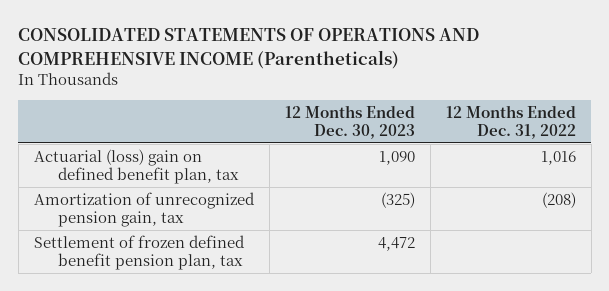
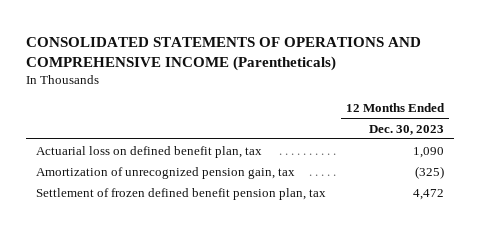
[445,105,576,139] 12 Months Ended Dec. 31, 2022 -> none
[33,149,239,184] Actuarial (loss) gain on defined benefit plan, tax -> [36,145,263,158] Actuarial loss on defined benefit plan, tax

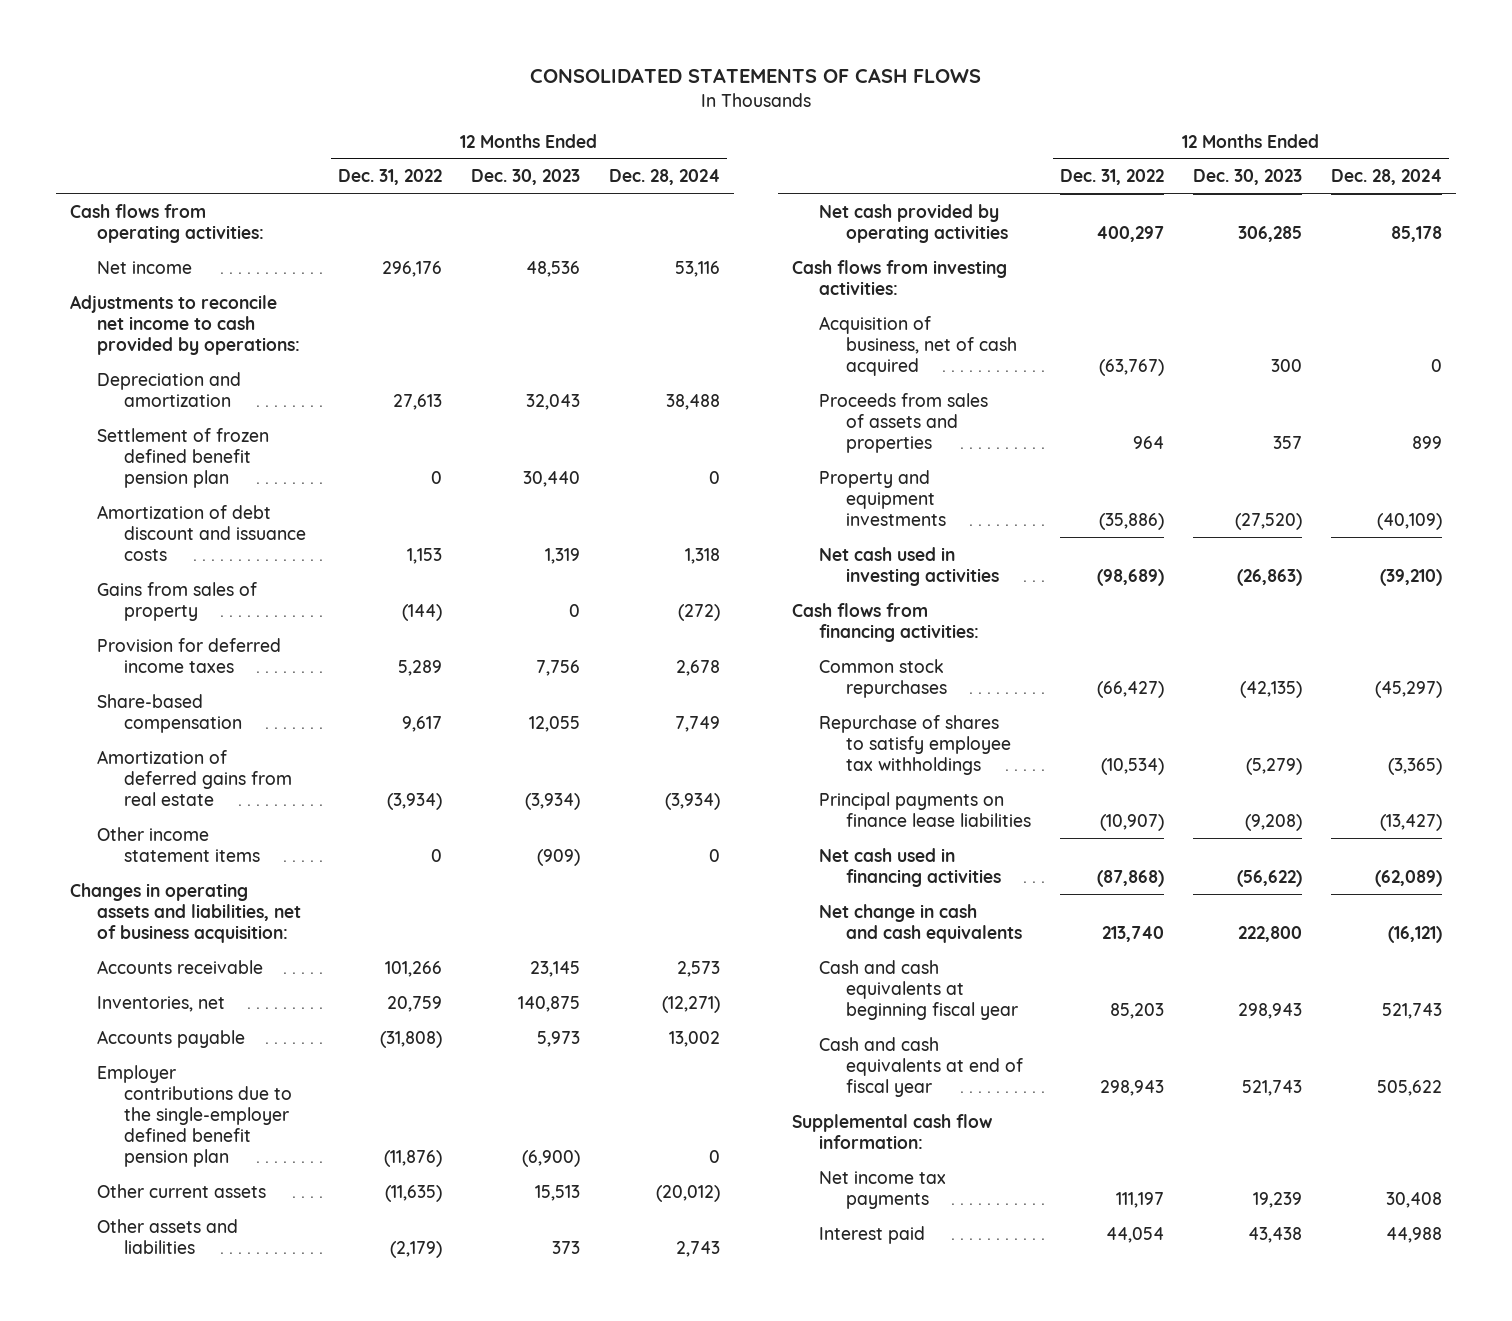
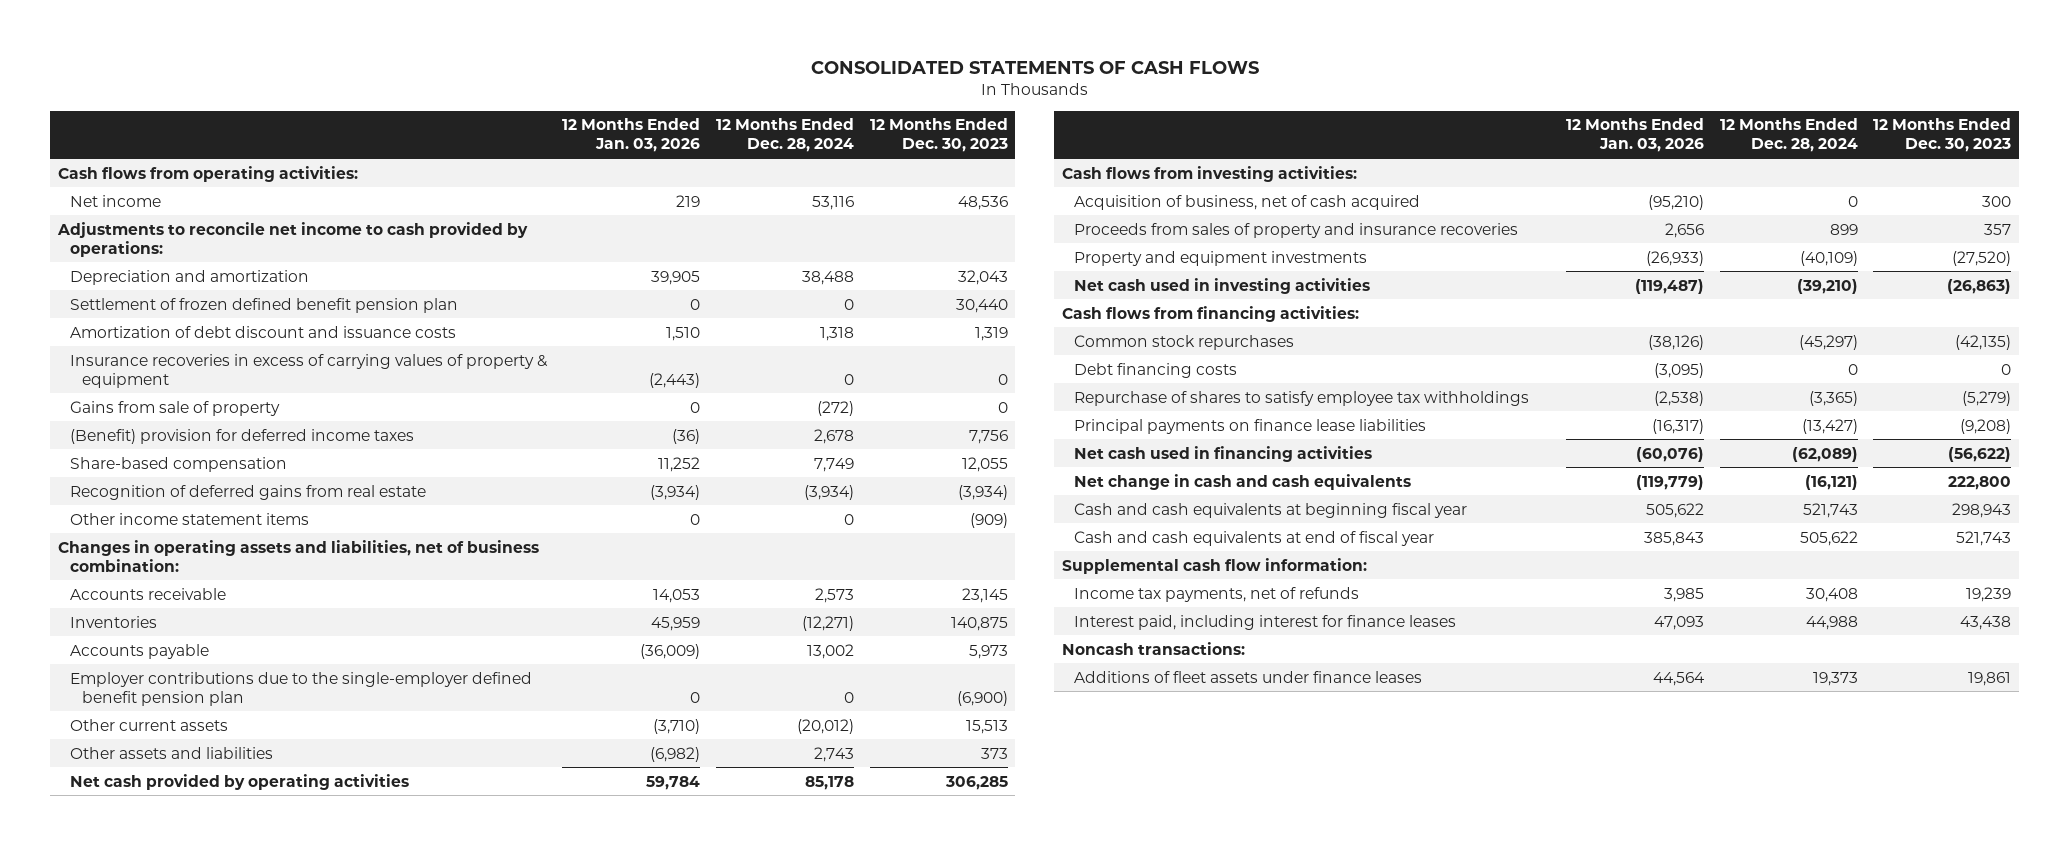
[337,169,442,186] Dec. 31, 2022 -> none
none -> [562,118,701,153] 12 Months Ended Jan. 03, 2026
none -> [69,353,548,388] Insurance recoveries in excess of carrying values of property & equipment
[97,581,258,621] Gains from sales of property -> [69,400,280,416] Gains from sale of property
[97,637,282,673] Provision for deferred income taxes -> [69,428,414,444] (Benefit) provision for deferred income taxes
[97,749,292,806] Amortization of deferred gains from real estate -> [69,484,426,500] Recognition of deferred gains from real estate
[70,882,302,943] Changes in operating assets and liabilities, net of business acquisition: -> [58,539,540,572] Changes in operating assets and liabilities, net of business combination:
[97,995,226,1012] Inventories, net -> [69,615,157,628] Inventories
[819,392,989,453] Proceeds from sales of assets and properties -> [1073,222,1518,238] Proceeds from sales of property and insurance recoveries
none -> [1073,362,1237,378] Debt financing costs
[819,1170,947,1209] Net income tax payments -> [1073,586,1359,602] Income tax payments, net of refunds
[819,1225,926,1244] Interest paid -> [1073,614,1456,630] Interest paid, including interest for finance leases
none -> [1061,641,1245,655] Noncash transactions:
none -> [1073,670,1422,683] Additions of fleet assets under finance leases

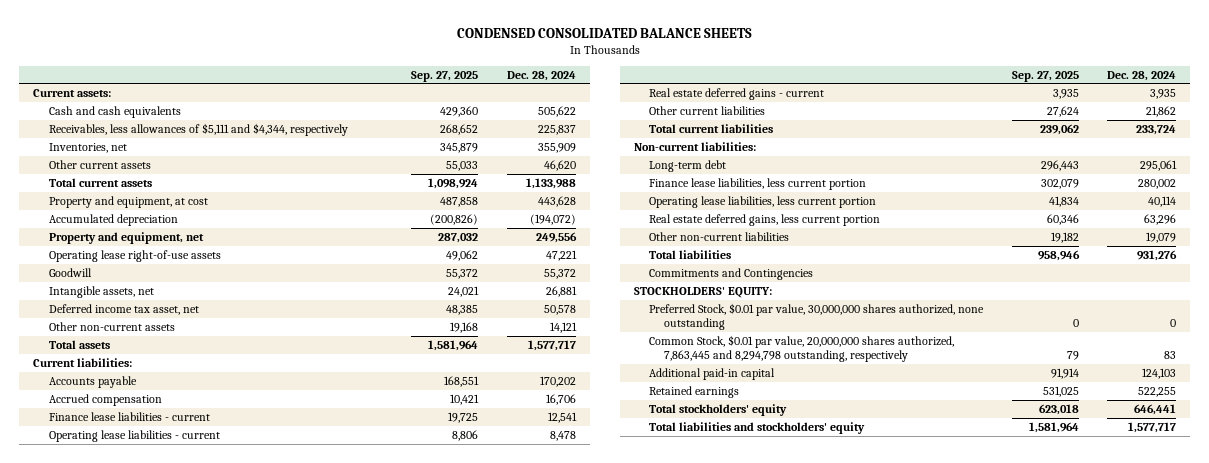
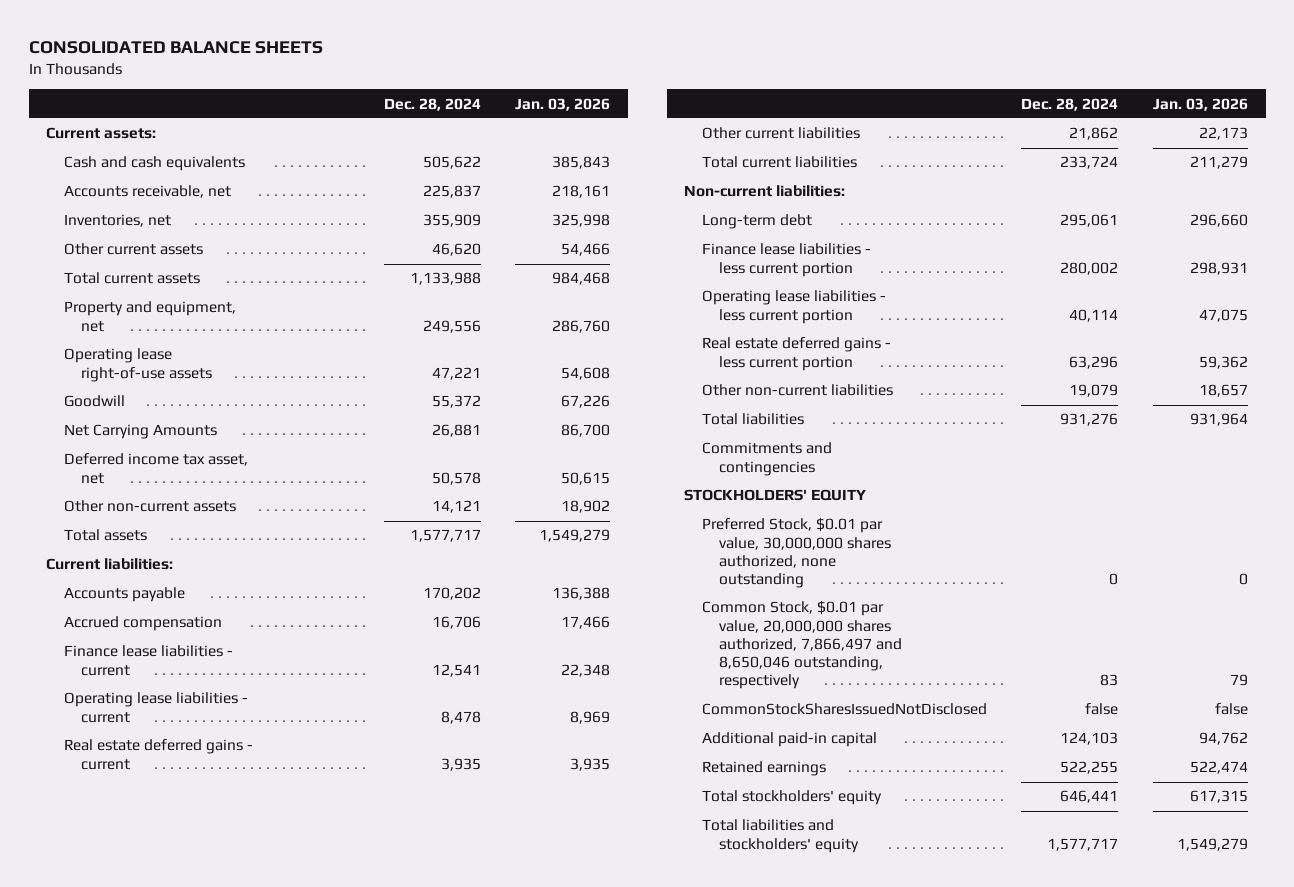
[456,27,752,38] CONDENSED CONSOLIDATED BALANCE SHEETS -> [28,40,323,54] CONSOLIDATED BALANCE SHEETS
[411,70,479,82] Sep. 27, 2025 -> none
none -> [515,97,611,111] Jan. 03, 2026
[48,122,348,136] Receivables, less allowances of $5,111 and $4,344, respectively -> [63,185,231,199] Accounts receivable, net
[48,195,208,208] Property and equipment, at cost -> none
[48,213,178,226] Accumulated depreciation -> none
[48,285,154,298] Intangible assets, net -> [63,424,217,440] Net Carrying Amounts
[649,177,867,190] Finance lease liabilities, less current portion -> [701,243,871,277] Finance lease liabilities - less current portion
[649,195,877,208] Operating lease liabilities, less current portion -> [701,290,886,324] Operating lease liabilities - less current portion
[649,213,881,226] Real estate deferred gains, less current portion -> [701,337,891,371] Real estate deferred gains - less current portion
[649,267,814,280] Commitments and Contingencies -> [701,442,832,476] Commitments and contingencies
[633,286,772,298] STOCKHOLDERS' EQUITY: -> [684,489,867,502] STOCKHOLDERS' EQUITY
[649,334,955,362] Common Stock, $0.01 par value, 20,000,000 shares authorized, 7,863,445 and 8,294,798 outstanding, respectively -> [701,601,903,690] Common Stock, $0.01 par value, 20,000,000 shares authorized, 7,866,497 and 8,650,046 outstanding, respectively
none -> [701,703,987,716] CommonStockSharesIssuedNotDisclosed

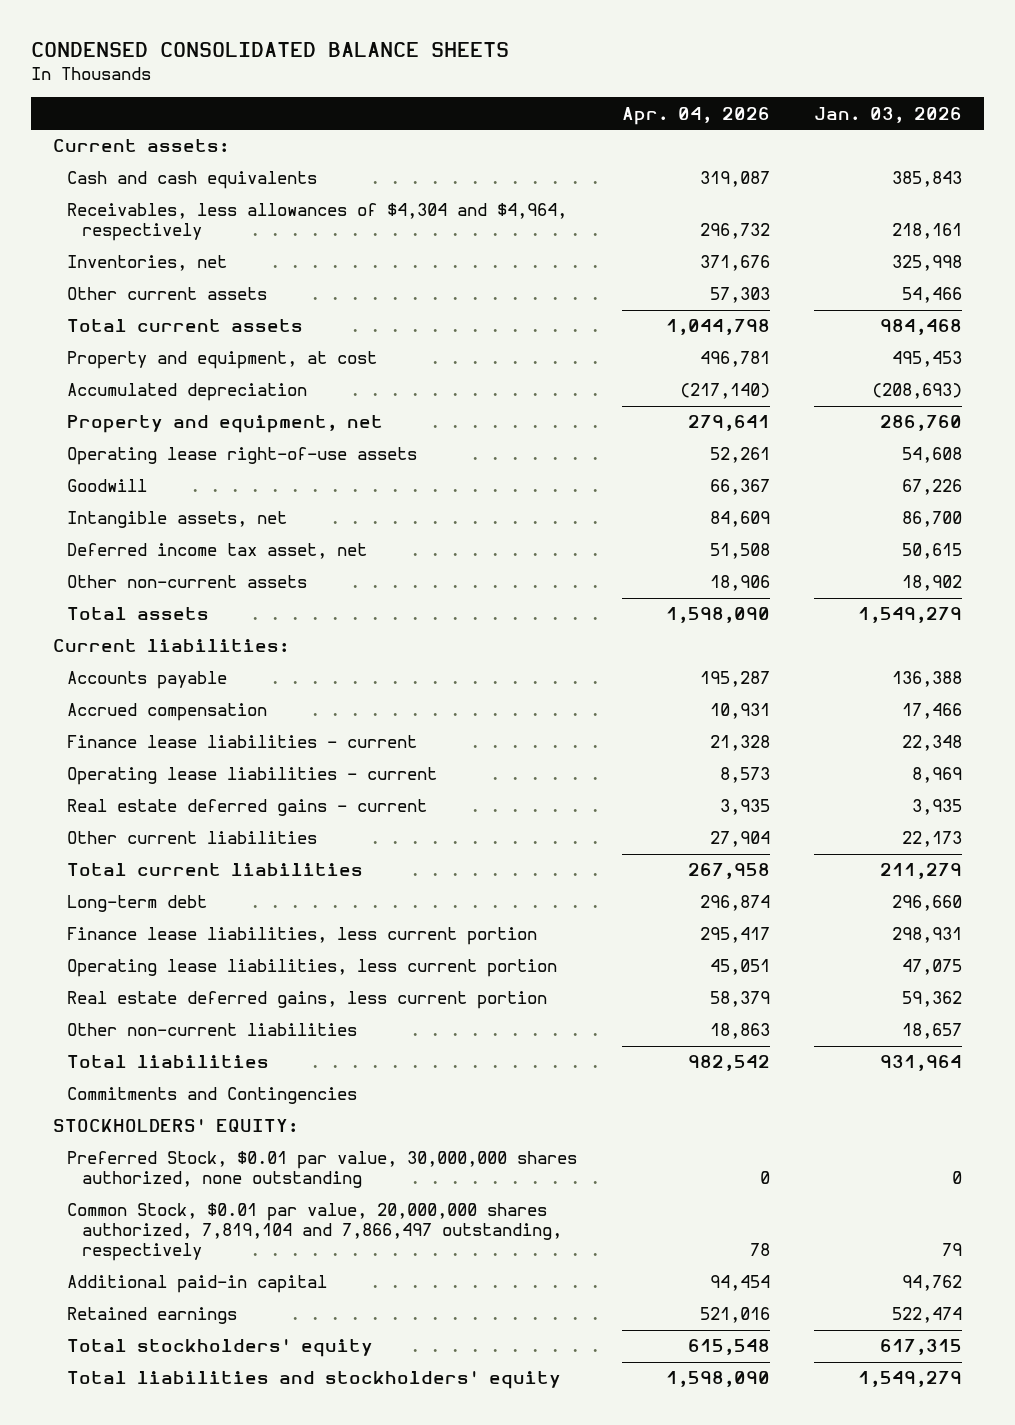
[28,40,323,54] CONSOLIDATED BALANCE SHEETS -> [31,42,510,58] CONDENSED CONSOLIDATED BALANCE SHEETS
[383,97,481,111] Dec. 28, 2024 -> none
none -> [621,106,770,125] Apr. 04, 2026
[63,185,231,199] Accounts receivable, net -> [67,203,568,242] Receivables, less allowances of $4,304 and $4,964, respectively
none -> [67,351,378,370] Property and equipment, at cost
none -> [67,383,308,402] Accumulated depreciation
[63,424,217,440] Net Carrying Amounts -> [67,511,288,529] Intangible assets, net
[684,185,846,198] Non-current liabilities: -> none
[701,243,871,277] Finance lease liabilities - less current portion -> [67,927,538,946] Finance lease liabilities, less current portion
[701,290,886,324] Operating lease liabilities - less current portion -> [67,959,558,978] Operating lease liabilities, less current portion
[701,337,891,371] Real estate deferred gains - less current portion -> [67,991,548,1010] Real estate deferred gains, less current portion
[701,442,832,476] Commitments and contingencies -> [67,1087,358,1105] Commitments and Contingencies
[684,489,867,502] STOCKHOLDERS' EQUITY -> [53,1119,299,1133] STOCKHOLDERS' EQUITY:
[701,703,987,716] CommonStockSharesIssuedNotDisclosed -> none
[701,601,903,690] Common Stock, $0.01 par value, 20,000,000 shares authorized, 7,866,497 and 8,650,046 outstanding, respectively -> [67,1203,562,1262] Common Stock, $0.01 par value, 20,000,000 shares authorized, 7,819,104 and 7,866,497 outstanding, respectively

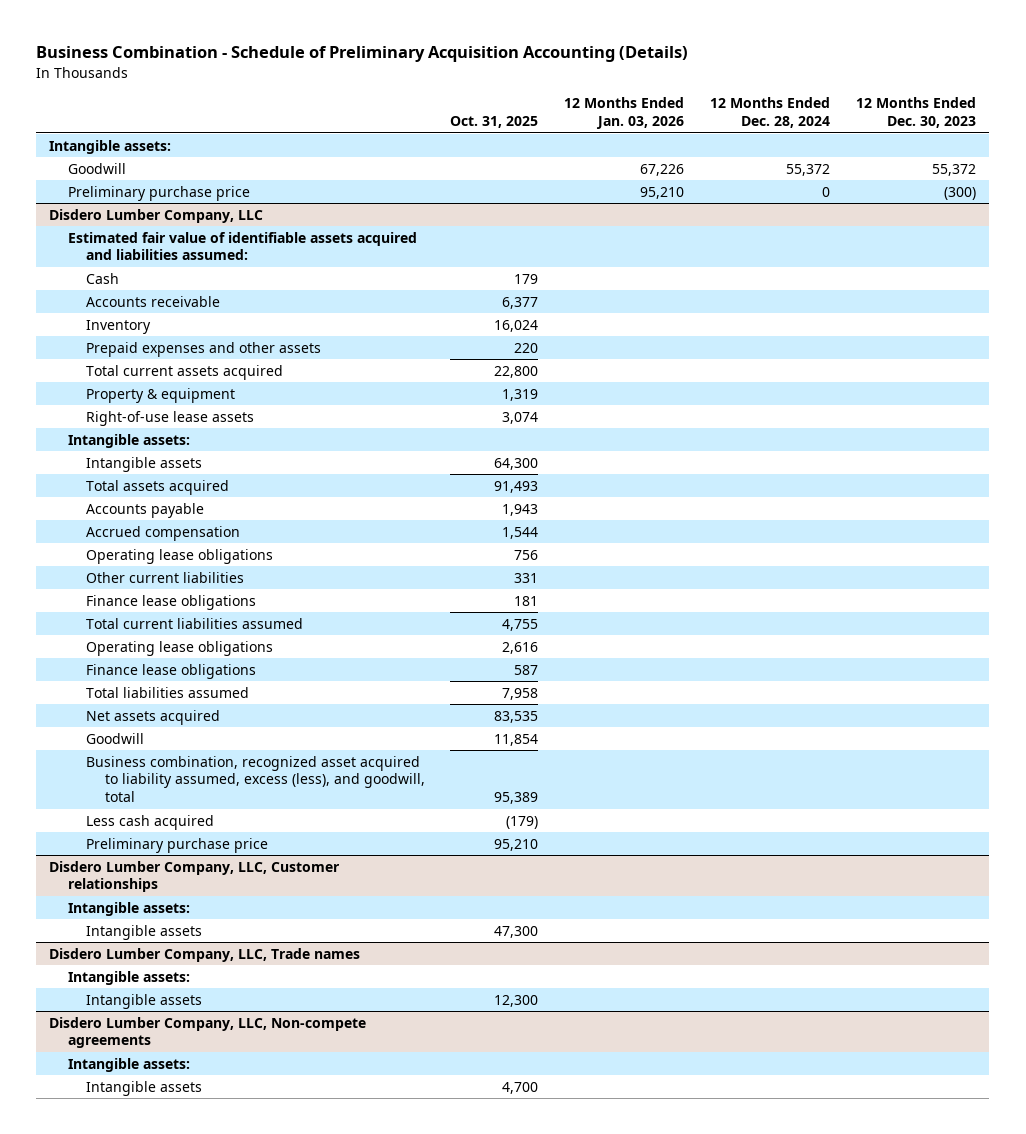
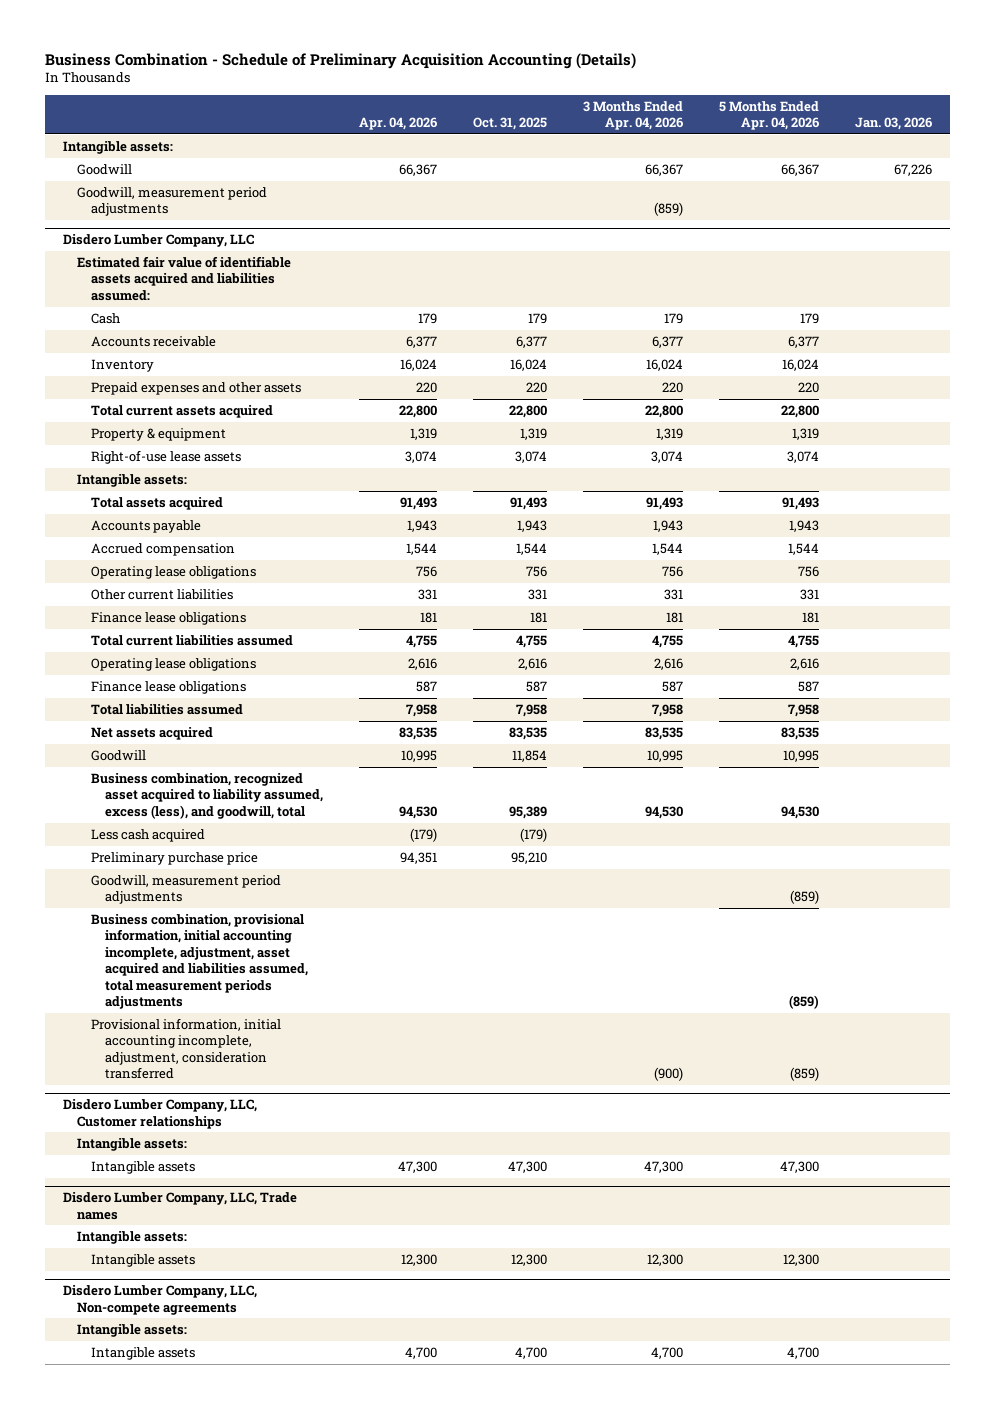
[564,97,685,130] 12 Months Ended Jan. 03, 2026 -> none
[710,97,831,129] 12 Months Ended Dec. 28, 2024 -> none
[856,97,977,129] 12 Months Ended Dec. 30, 2023 -> none
none -> [359,117,438,131] Apr. 04, 2026
none -> [583,100,684,131] 3 Months Ended Apr. 04, 2026
none -> [719,100,820,131] 5 Months Ended Apr. 04, 2026
none -> [855,117,933,131] Jan. 03, 2026
[67,185,250,201] Preliminary purchase price -> none
none -> [76,186,267,217] Goodwill, measurement period adjustments
[86,456,203,472] Intangible assets -> none
none -> [90,874,281,905] Goodwill, measurement period adjustments
none -> [90,913,309,1010] Business combination, provisional information, initial accounting incomplete, adjustment, asset acquired and liabilities assumed, total measurement periods adjustments
none -> [90,1017,281,1080] Provisional information, initial accounting incomplete, adjustment, consideration transferred

